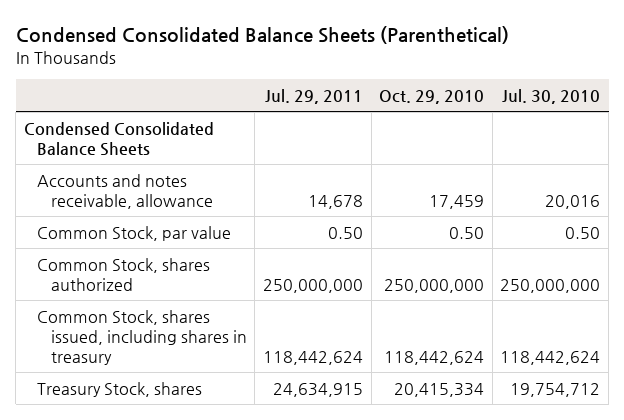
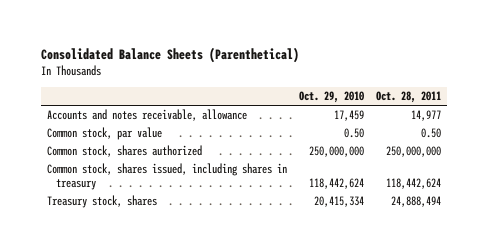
[15,25,509,44] Condensed Consolidated Balance Sheets (Parenthetical) -> [40,47,299,64] Consolidated Balance Sheets (Parenthetical)
[264,88,363,104] Jul. 29, 2011 -> none
[502,88,601,104] Jul. 30, 2010 -> none
none -> [375,91,441,104] Oct. 28, 2011
[23,121,214,156] Condensed Consolidated Balance Sheets -> none
[37,225,232,241] Common Stock, par value -> [46,127,162,141] Common stock, par value
[37,257,211,291] Common Stock, shares authorized -> [46,145,202,158] Common stock, shares authorized
[37,309,247,365] Common Stock, shares issued, including shares in treasury -> [46,163,287,191] Common stock, shares issued, including shares in treasury
[37,381,203,397] Treasury Stock, shares -> [46,195,157,209] Treasury stock, shares

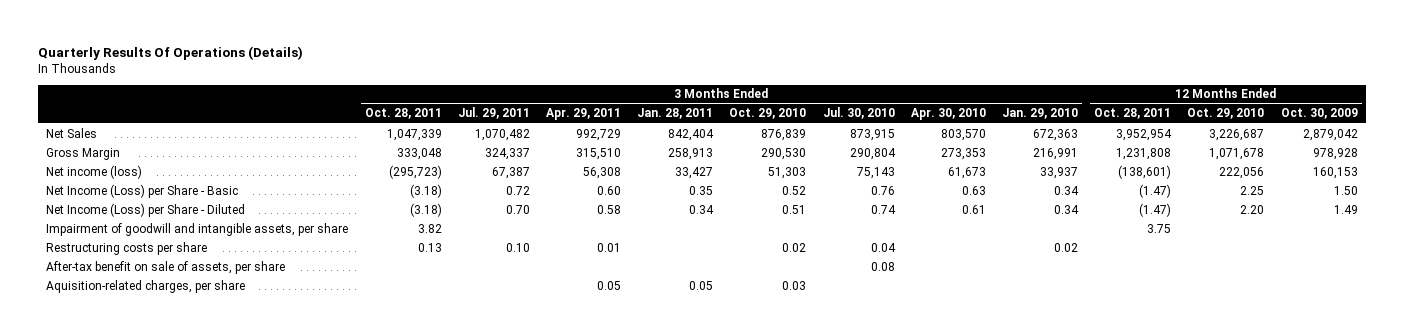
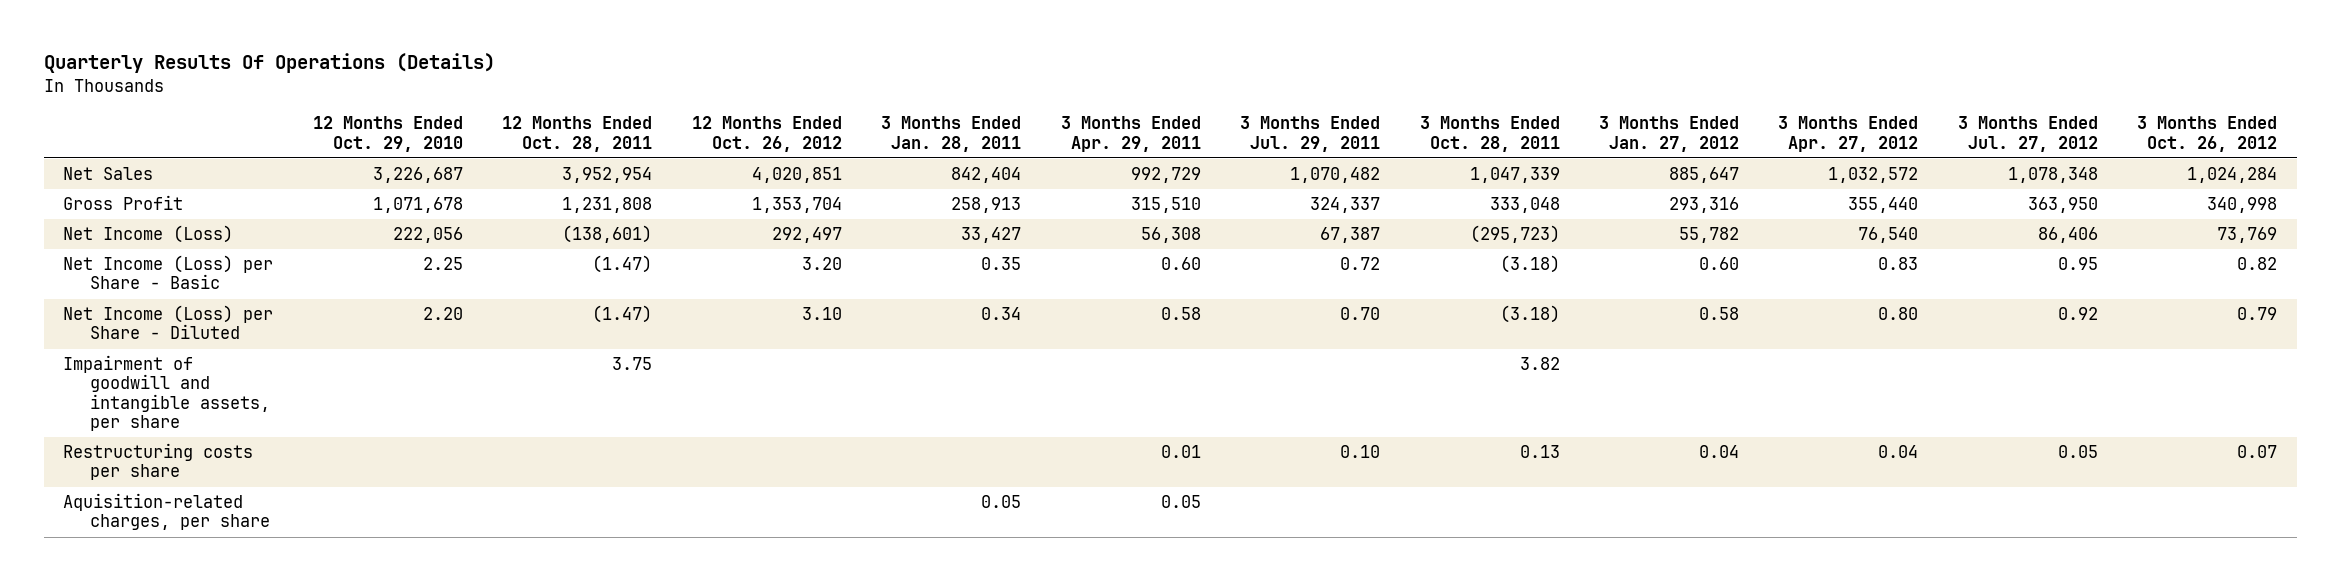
[729,108,807,120] Oct. 29, 2010 -> none
[822,107,895,120] Jul. 30, 2010 -> none
[910,108,986,121] Apr. 30, 2010 -> none
[1001,108,1078,120] Jan. 29, 2010 -> none
[1280,108,1358,120] Oct. 30, 2009 -> none
none -> [691,116,842,152] 12 Months Ended Oct. 26, 2012
none -> [1598,116,1739,152] 3 Months Ended Jan. 27, 2012
none -> [1778,116,1919,152] 3 Months Ended Apr. 27, 2012
none -> [1957,116,2098,152] 3 Months Ended Jul. 27, 2012
none -> [2137,116,2278,152] 3 Months Ended Oct. 26, 2012
[46,147,121,160] Gross Margin -> [63,195,184,211] Gross Profit
[46,164,143,179] Net income (loss) -> [63,225,234,244] Net Income (Loss)
[46,260,286,274] After-tax benefit on sale of assets, per share -> none

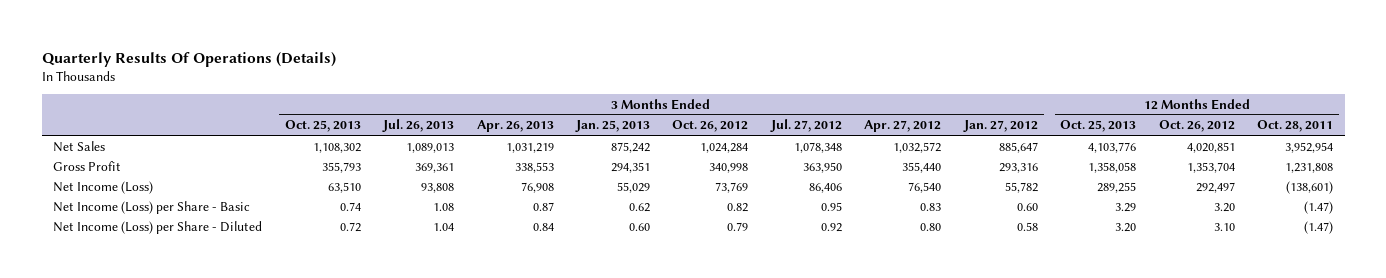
[312,116,463,152] 12 Months Ended Oct. 29, 2010 -> none
[881,116,1022,152] 3 Months Ended Jan. 28, 2011 -> none
[1060,116,1201,152] 3 Months Ended Apr. 29, 2011 -> none
[1240,116,1381,152] 3 Months Ended Jul. 29, 2011 -> none
[1419,116,1560,152] 3 Months Ended Oct. 28, 2011 -> none
none -> [284,120,361,133] Oct. 25, 2013
none -> [382,119,455,133] Jul. 26, 2013
none -> [476,120,554,133] Apr. 26, 2013
none -> [575,120,651,133] Jan. 25, 2013
none -> [1060,120,1137,133] Oct. 25, 2013
[63,355,270,432] Impairment of goodwill and intangible assets, per share -> none
[63,443,254,481] Restructuring costs per share -> none
[63,493,270,531] Aquisition-related charges, per share -> none

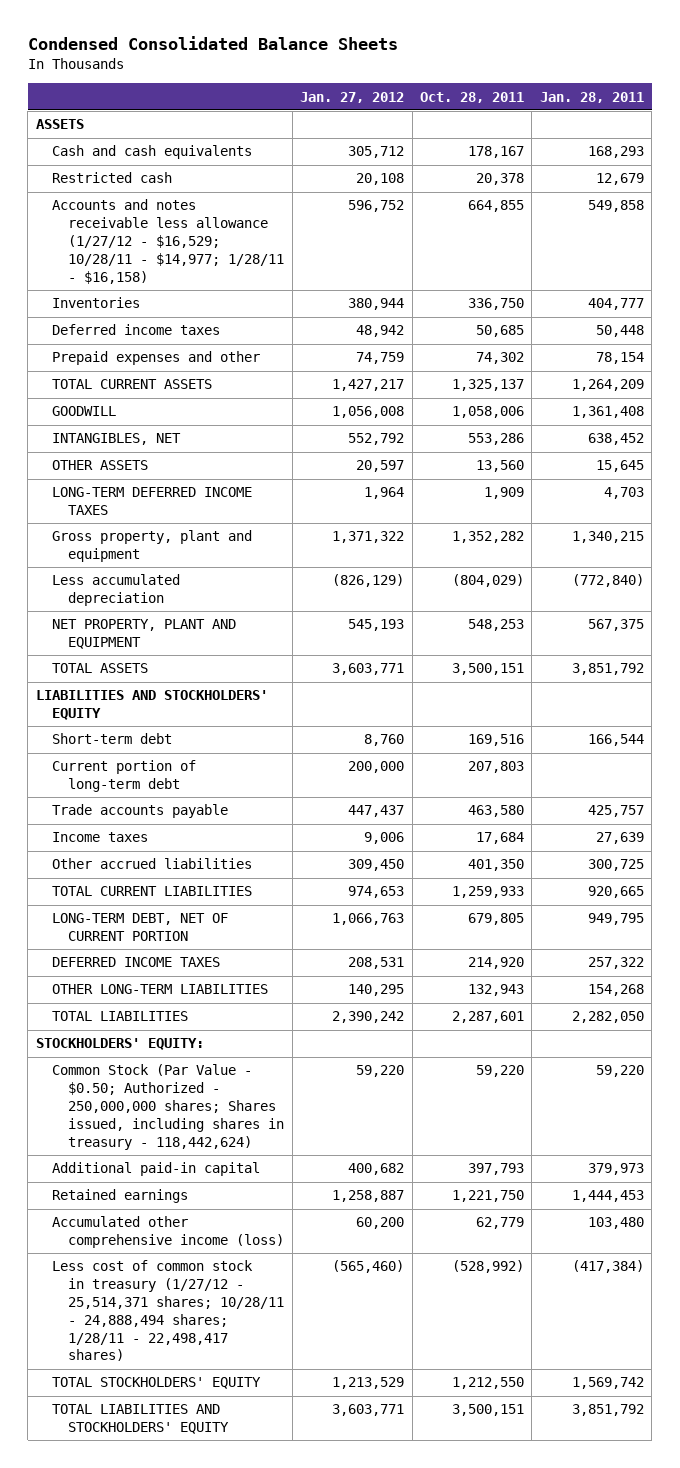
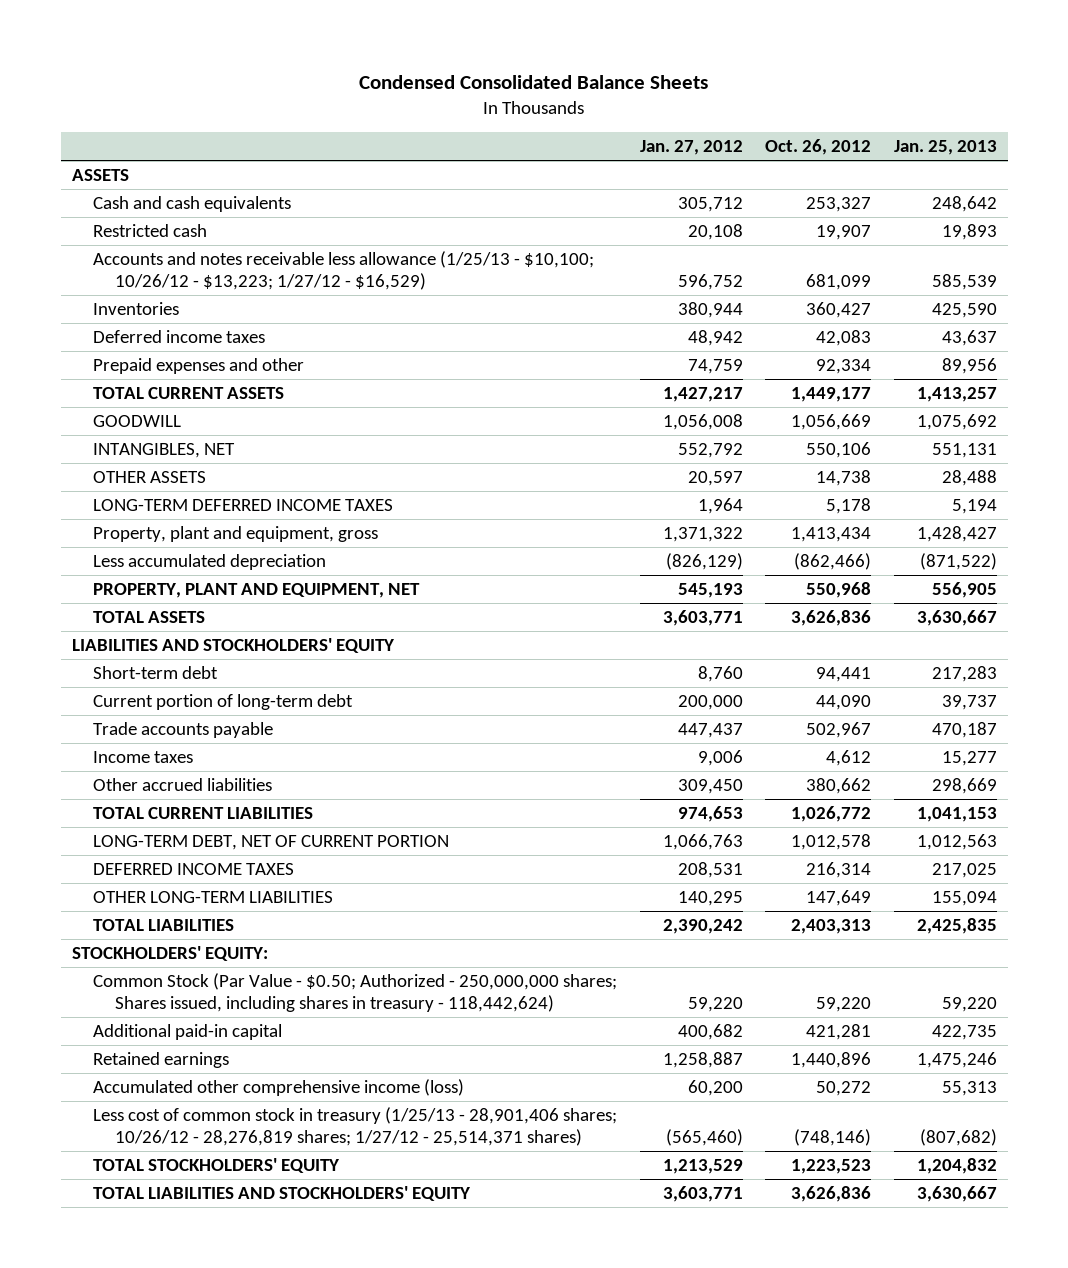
[419,91,524,103] Oct. 28, 2011 -> none
[539,91,644,103] Jan. 28, 2011 -> none
none -> [765,138,872,155] Oct. 26, 2012
none -> [893,139,997,155] Jan. 25, 2013
[52,199,285,284] Accounts and notes receivable less allowance (1/27/12 - $16,529; 10/28/11 - $14,977; 1/28/11 - $16,158) -> [93,250,595,291] Accounts and notes receivable less allowance (1/25/13 - $10,100; 10/26/12 - $13,223; 1/27/12 - $16,529)
[52,530,253,563] Gross property, plant and equipment -> [93,525,379,542] Property, plant and equipment, gross
[52,619,237,650] NET PROPERTY, PLANT AND EQUIPMENT -> [93,582,421,598] PROPERTY, PLANT AND EQUIPMENT, NET
[52,1260,285,1362] Less cost of common stock in treasury (1/27/12 - 25,514,371 shares; 10/28/11 - 24,888,494 shares; 1/28/11 - 22,498,417 shares) -> [93,1106,618,1147] Less cost of common stock in treasury (1/25/13 - 28,901,406 shares; 10/26/12 - 28,276,819 shares; 1/27/12 - 25,514,371 shares)

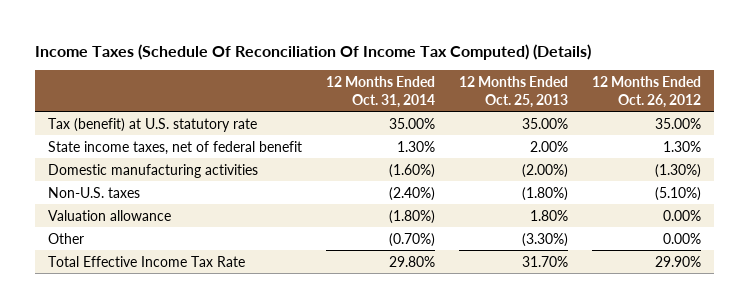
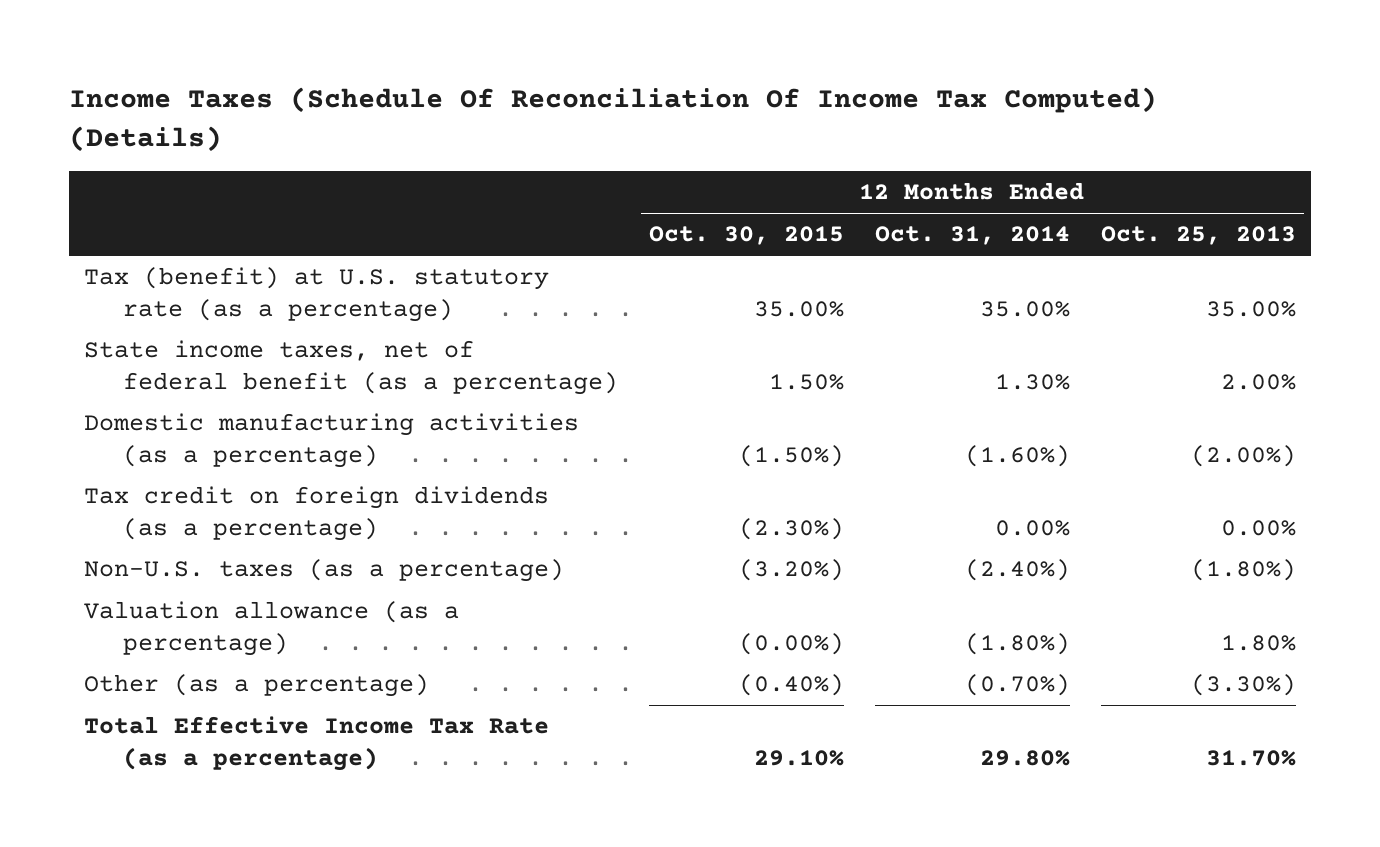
[592,76,702,108] 12 Months Ended Oct. 26, 2012 -> none
none -> [648,226,844,246] Oct. 30, 2015
[47,117,257,132] Tax (benefit) at U.S. statutory rate -> [84,267,550,322] Tax (benefit) at U.S. statutory rate (as a percentage)
[47,140,302,155] State income taxes, net of federal benefit -> [84,340,618,395] State income taxes, net of federal benefit (as a percentage)
[47,163,258,178] Domestic manufacturing activities -> [84,413,580,468] Domestic manufacturing activities (as a percentage)
none -> [84,486,550,541] Tax credit on foreign dividends (as a percentage)
[47,186,140,198] Non-U.S. taxes -> [84,559,565,583] Non-U.S. taxes (as a percentage)
[47,209,171,221] Valuation allowance -> [84,601,460,656] Valuation allowance (as a percentage)
[47,232,84,244] Other -> [84,674,430,698] Other (as a percentage)
[47,255,245,267] Total Effective Income Tax Rate -> [84,716,550,771] Total Effective Income Tax Rate (as a percentage)

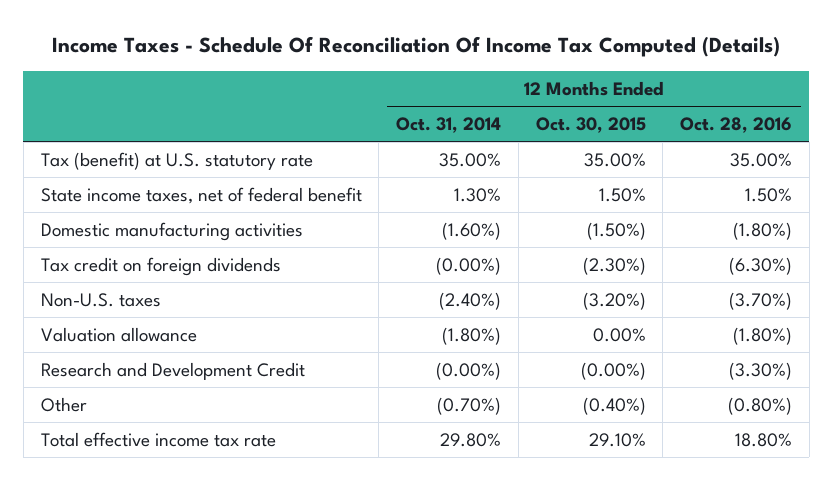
[68,87,1157,153] Income Taxes (Schedule Of Reconciliation Of Income Tax Computed) (Details) -> [52,36,781,58] Income Taxes - Schedule Of Reconciliation Of Income Tax Computed (Details)
[1100,226,1296,246] Oct. 25, 2013 -> none
none -> [680,117,793,134] Oct. 28, 2016
[84,267,550,322] Tax (benefit) at U.S. statutory rate (as a percentage) -> [40,151,313,170] Tax (benefit) at U.S. statutory rate
[84,340,618,395] State income taxes, net of federal benefit (as a percentage) -> [40,186,362,204] State income taxes, net of federal benefit
[84,413,580,468] Domestic manufacturing activities (as a percentage) -> [40,221,303,241] Domestic manufacturing activities
[84,486,550,541] Tax credit on foreign dividends (as a percentage) -> [40,256,281,276] Tax credit on foreign dividends
[994,519,1070,536] 0.00% -> [436,256,502,275] (0.00%)
[84,559,565,583] Non-U.S. taxes (as a percentage) -> [40,292,161,307] Non-U.S. taxes
[84,601,460,656] Valuation allowance (as a percentage) -> [40,326,197,342] Valuation allowance
[738,632,844,655] (0.00%) -> [592,327,646,342] 0.00%
none -> [40,361,305,380] Research and Development Credit
[84,674,430,698] Other (as a percentage) -> [40,396,87,412] Other
[84,716,550,771] Total Effective Income Tax Rate (as a percentage) -> [40,431,276,447] Total effective income tax rate

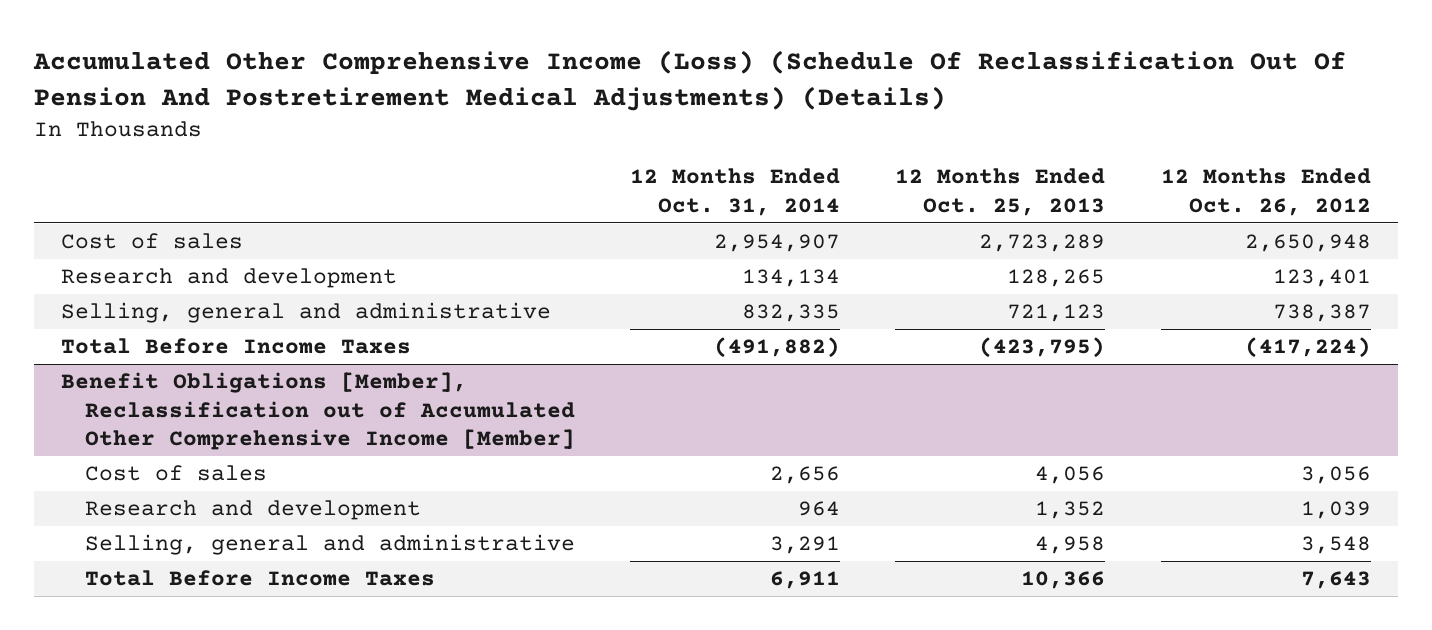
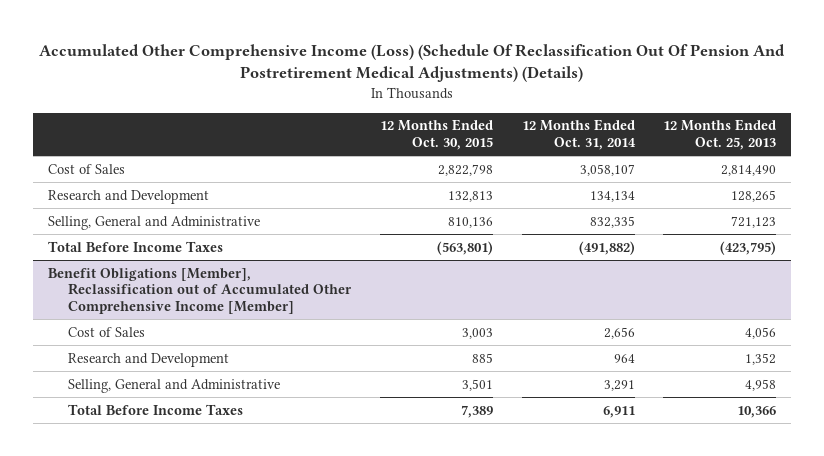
[1160,168,1371,217] 12 Months Ended Oct. 26, 2012 -> none
none -> [379,119,493,150] 12 Months Ended Oct. 30, 2015
[61,232,244,249] Cost of sales -> [47,163,125,174] Cost of Sales
[714,233,841,252] 2,954,907 -> [579,163,635,176] 3,058,107
[979,233,1106,252] 2,723,289 -> [721,164,777,176] 2,814,490
[61,267,398,288] Research and development -> [47,189,209,204] Research and Development
[61,301,552,323] Selling, general and administrative -> [47,215,260,230] Selling, General and Administrative
[85,464,268,481] Cost of sales -> [68,326,146,337] Cost of Sales
[85,499,422,520] Research and development -> [68,352,230,367] Research and Development
[85,533,576,555] Selling, general and administrative -> [68,378,281,393] Selling, General and Administrative

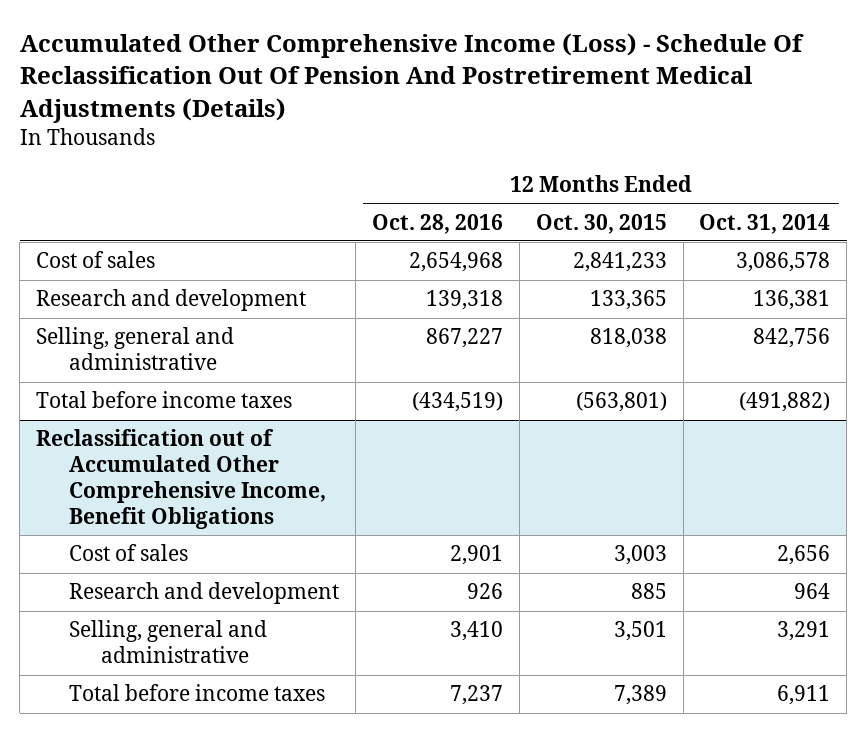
[39,43,786,83] Accumulated Other Comprehensive Income (Loss) (Schedule Of Reclassification Out Of Pension And Postretirement Medical Adjustments) (Details) -> [19,33,804,123] Accumulated Other Comprehensive Income (Loss) - Schedule Of Reclassification Out Of Pension And Postretirement Medical Adjustments (Details)
[663,119,777,150] 12 Months Ended Oct. 25, 2013 -> none
none -> [371,213,503,234] Oct. 28, 2016
[47,163,125,174] Cost of Sales -> [36,251,156,269] Cost of sales
[437,163,493,176] 2,822,798 -> [572,252,667,273] 2,841,233
[579,163,635,176] 3,058,107 -> [736,252,831,273] 3,086,578
[47,189,209,204] Research and Development -> [36,289,307,312] Research and development
[447,190,493,202] 132,813 -> [589,290,667,311] 133,365
[589,190,635,202] 134,134 -> [753,290,831,311] 136,381
[47,215,260,230] Selling, General and Administrative -> [36,327,235,371] Selling, general and administrative
[447,216,493,228] 810,136 -> [589,328,667,349] 818,038
[589,215,635,228] 832,335 -> [753,328,831,349] 842,756
[47,240,223,252] Total Before Income Taxes -> [36,391,293,409] Total before income taxes
[47,267,353,315] Benefit Obligations [Member], Reclassification out of Accumulated Other Comprehensive Income [Member] -> [36,429,326,530] Reclassification out of Accumulated Other Comprehensive Income, Benefit Obligations
[68,326,146,337] Cost of Sales -> [68,544,188,562] Cost of sales
[68,352,230,367] Research and Development -> [68,582,339,605] Research and development
[68,378,281,393] Selling, General and Administrative -> [68,620,267,664] Selling, general and administrative
[68,403,244,415] Total Before Income Taxes -> [68,684,325,702] Total before income taxes

